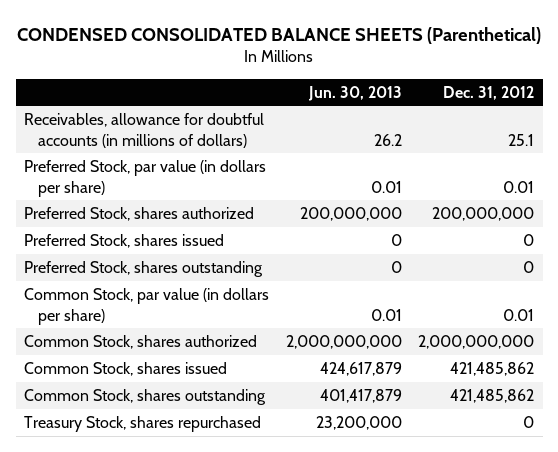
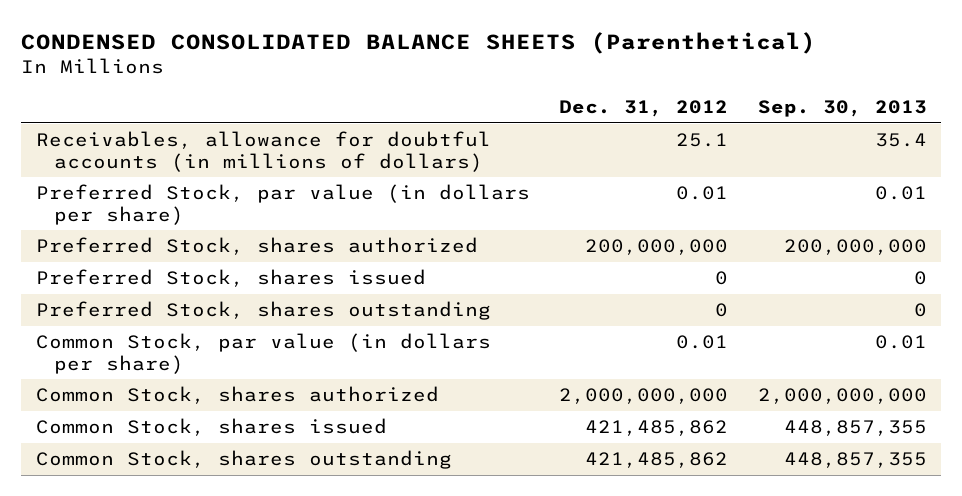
[307,85,402,101] Jun. 30, 2013 -> none
none -> [757,100,927,118] Sep. 30, 2013
[24,415,262,432] Treasury Stock, shares repurchased -> none

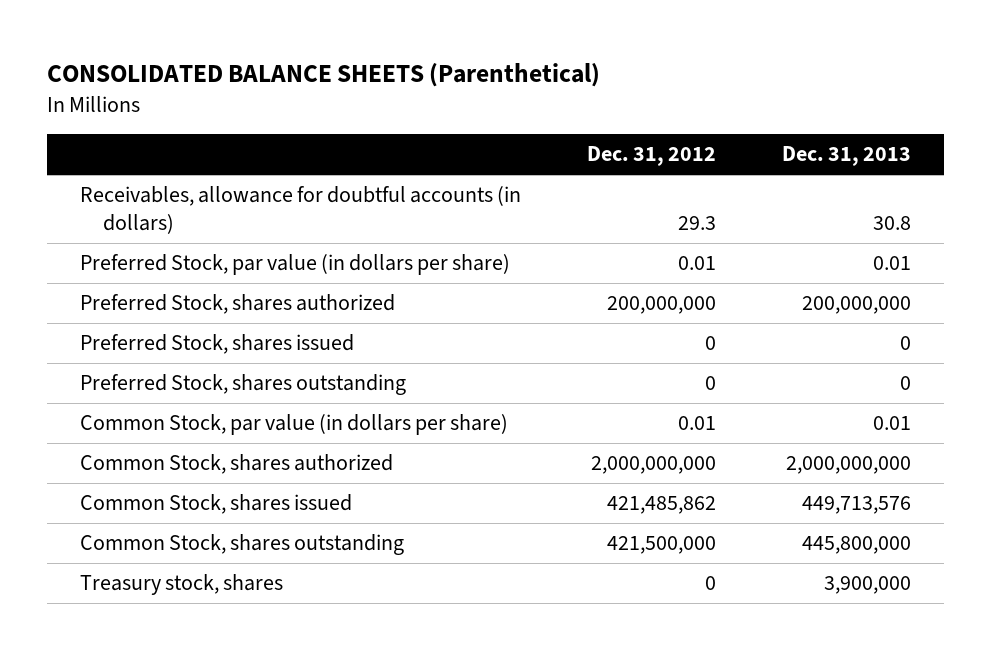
[21,31,817,54] CONDENSED CONSOLIDATED BALANCE SHEETS (Parenthetical) -> [47,62,601,87] CONSOLIDATED BALANCE SHEETS (Parenthetical)
[757,100,927,118] Sep. 30, 2013 -> none
none -> [781,146,911,167] Dec. 31, 2013
[35,131,491,172] Receivables, allowance for doubtful accounts (in millions of dollars) -> [80,186,522,235] Receivables, allowance for doubtful accounts (in dollars)
[676,133,729,148] 25.1 -> [677,216,716,231] 29.3
[585,452,729,469] 421,485,862 -> [606,536,716,555] 421,500,000
none -> [80,574,284,596] Treasury stock, shares

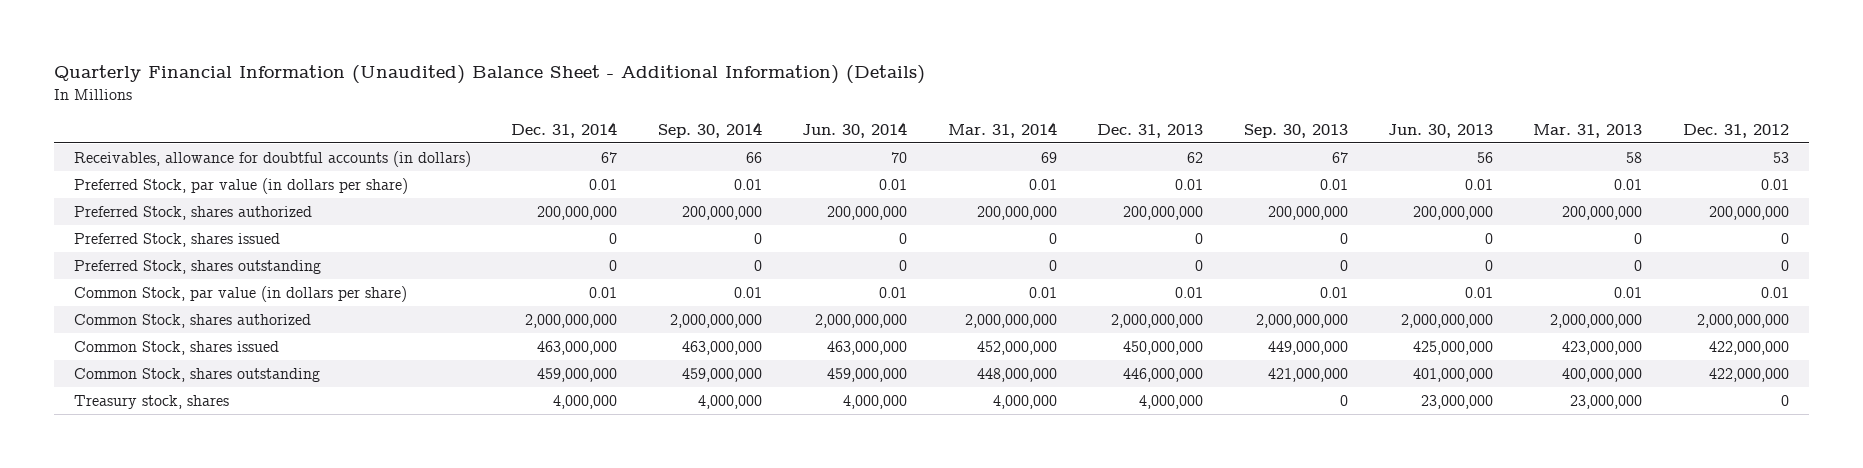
[47,62,601,87] CONSOLIDATED BALANCE SHEETS (Parenthetical) -> [53,65,925,85] Quarterly Financial Information (Unaudited) Balance Sheet - Additional Information) (Details)
none -> [511,121,618,138] Dec. 31, 2014
none -> [657,121,762,138] Sep. 30, 2014
none -> [802,121,908,138] Jun. 30, 2014
none -> [947,121,1057,138] Mar. 31, 2014
none -> [1243,123,1348,138] Sep. 30, 2013
none -> [1388,123,1494,138] Jun. 30, 2013
none -> [1533,123,1643,138] Mar. 31, 2013
[677,216,716,231] 29.3 -> [1772,152,1789,164] 53
[872,216,911,231] 30.8 -> [1187,152,1204,164] 62
[606,496,716,515] 421,485,862 -> [1708,341,1789,356] 422,000,000
[801,496,911,515] 449,713,576 -> [1123,341,1204,356] 450,000,000
[606,536,716,555] 421,500,000 -> [1708,368,1789,383] 422,000,000
[801,536,911,555] 445,800,000 -> [1123,368,1204,383] 446,000,000
[823,576,911,595] 3,900,000 -> [1139,395,1204,410] 4,000,000

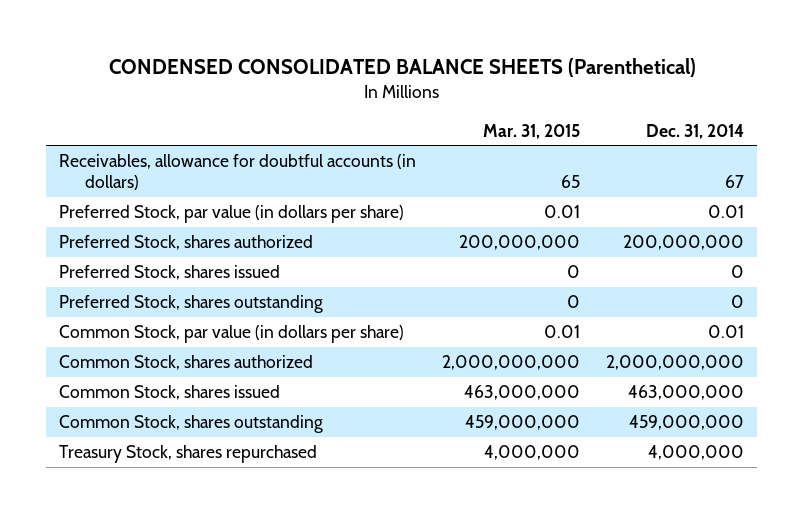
[53,65,925,85] Quarterly Financial Information (Unaudited) Balance Sheet - Additional Information) (Details) -> [108,57,696,77] CONDENSED CONSOLIDATED BALANCE SHEETS (Parenthetical)
[657,121,762,138] Sep. 30, 2014 -> none
[802,121,908,138] Jun. 30, 2014 -> none
[947,121,1057,138] Mar. 31, 2014 -> none
[1097,123,1204,138] Dec. 31, 2013 -> none
[1243,123,1348,138] Sep. 30, 2013 -> none
[1388,123,1494,138] Jun. 30, 2013 -> none
[1533,123,1643,138] Mar. 31, 2013 -> none
[1682,123,1789,138] Dec. 31, 2012 -> none
none -> [483,123,581,139] Mar. 31, 2015
[73,395,229,410] Treasury stock, shares -> [59,445,318,464] Treasury Stock, shares repurchased

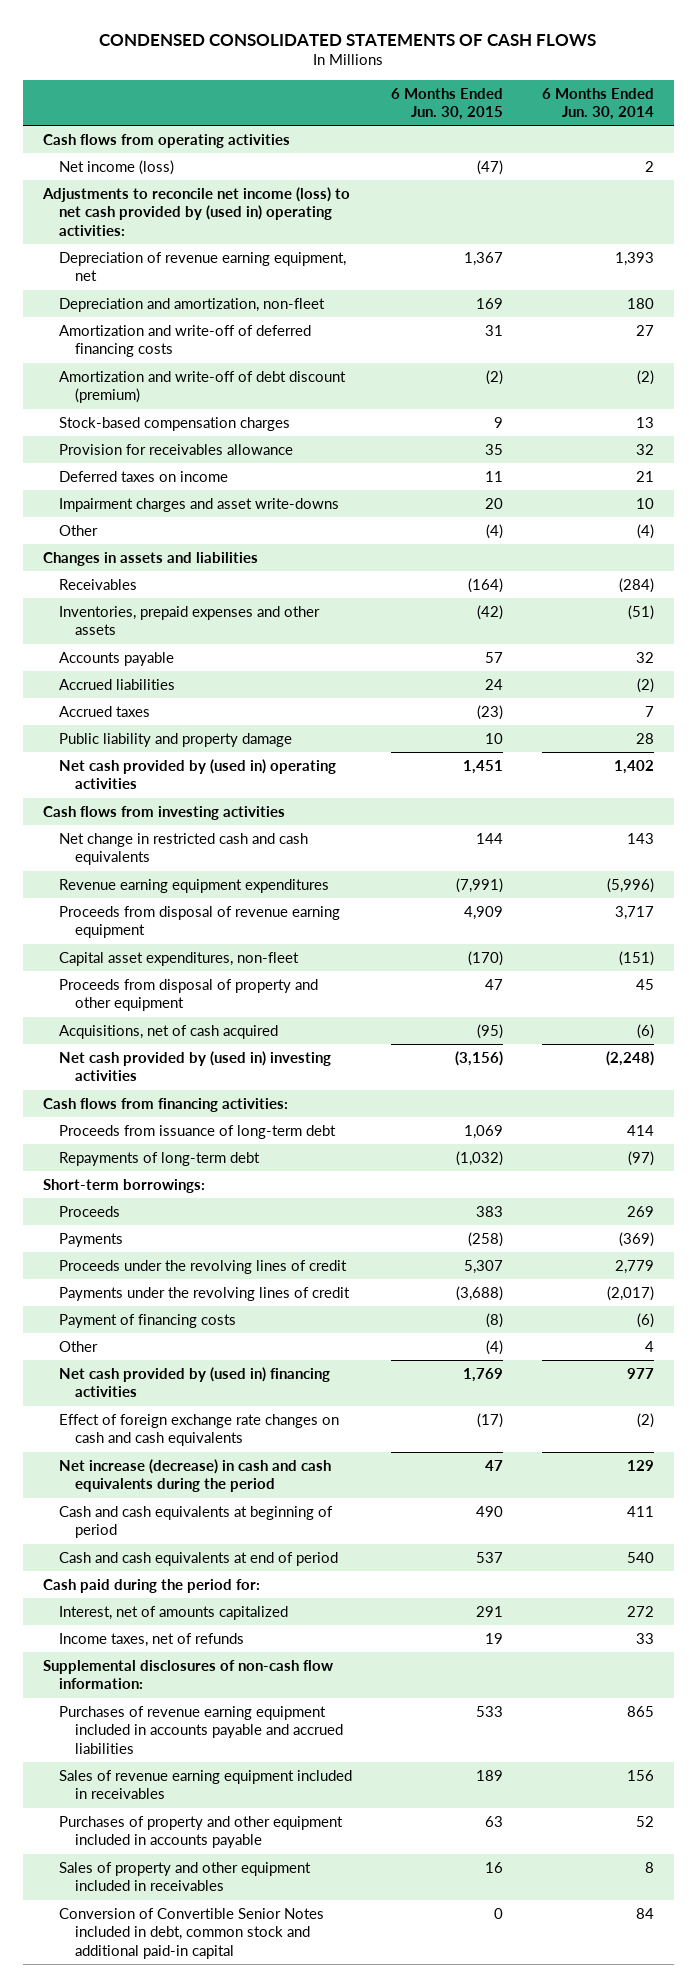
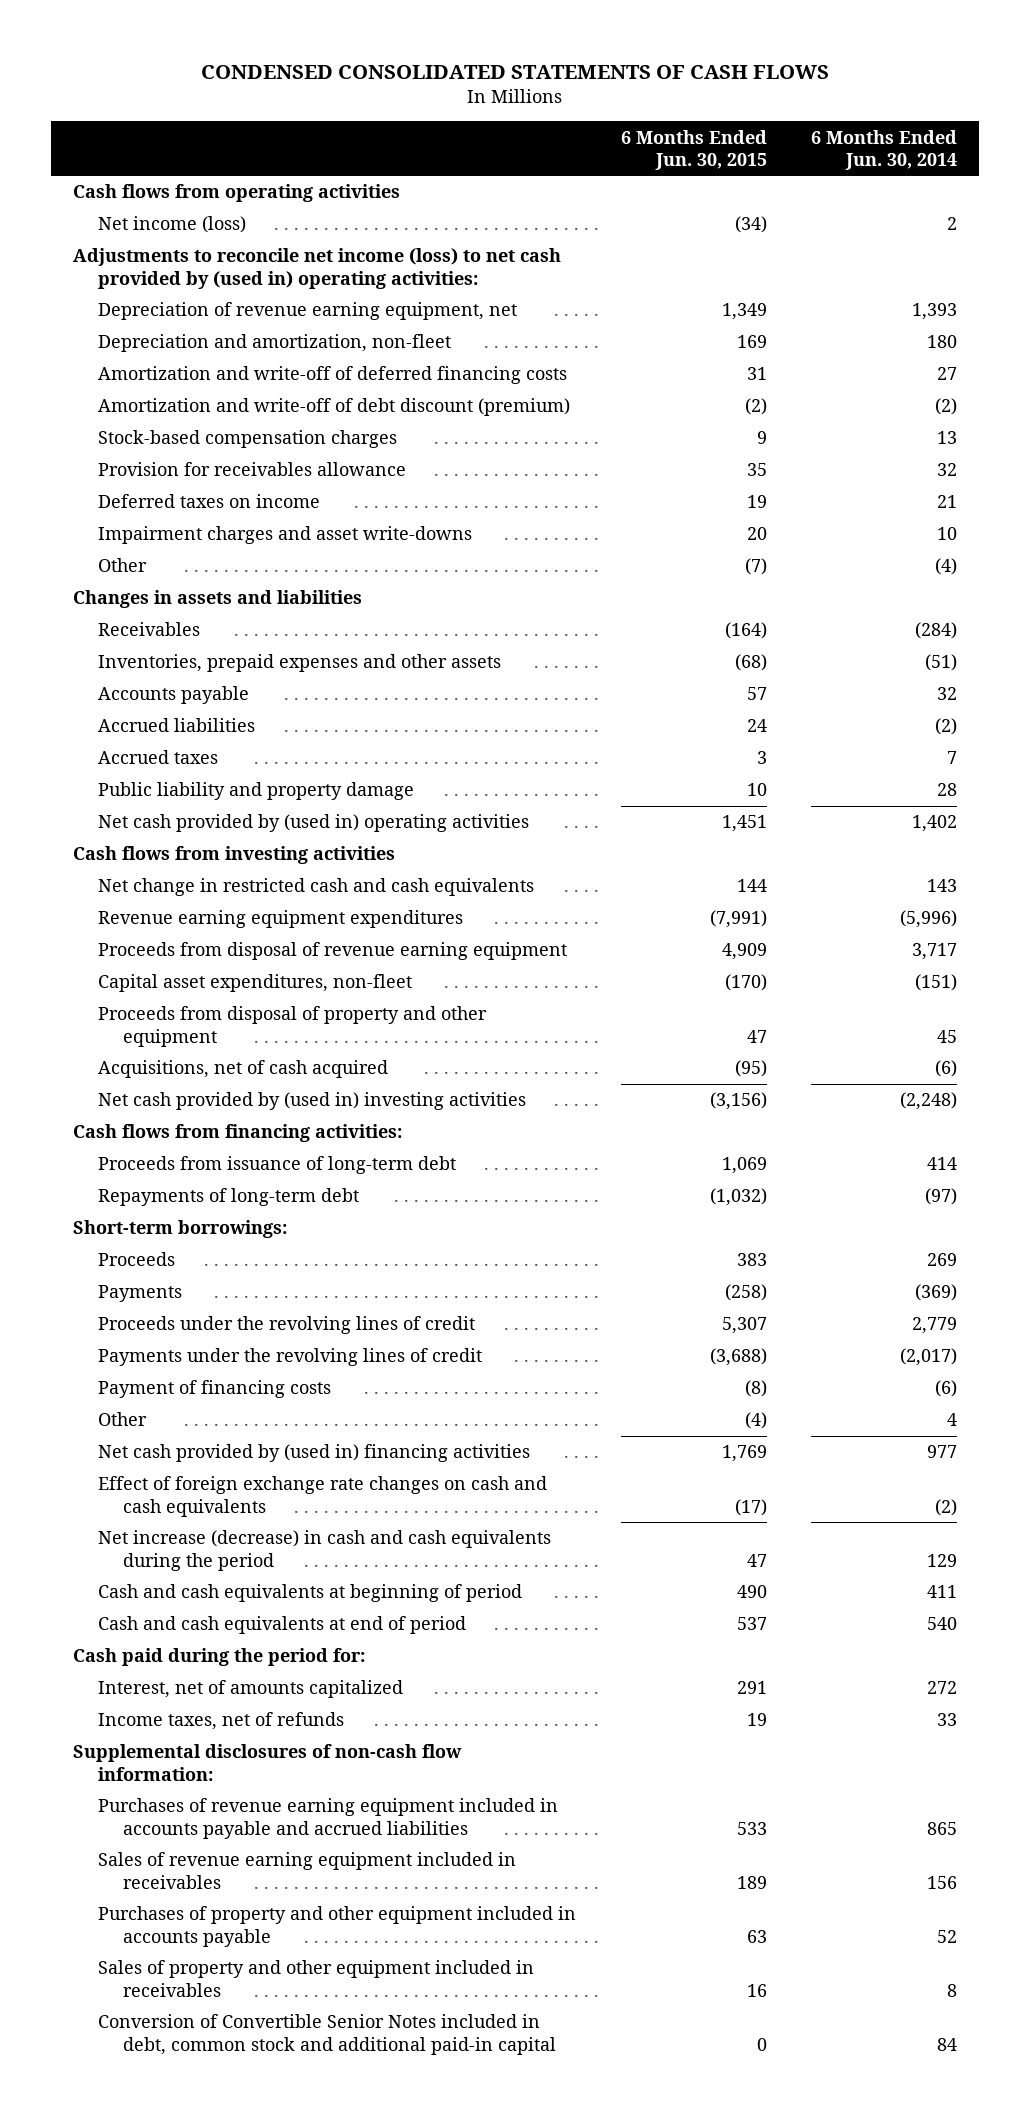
[476,159,503,175] (47) -> [734,216,767,234] (34)
[463,251,503,266] 1,367 -> [721,303,767,321] 1,349
[484,470,503,482] 11 -> [746,495,767,509] 19
[485,523,503,539] (4) -> [744,558,767,576] (7)
[476,604,503,620] (42) -> [734,654,767,672] (68)
[476,704,503,720] (23) -> [756,751,767,765] 3

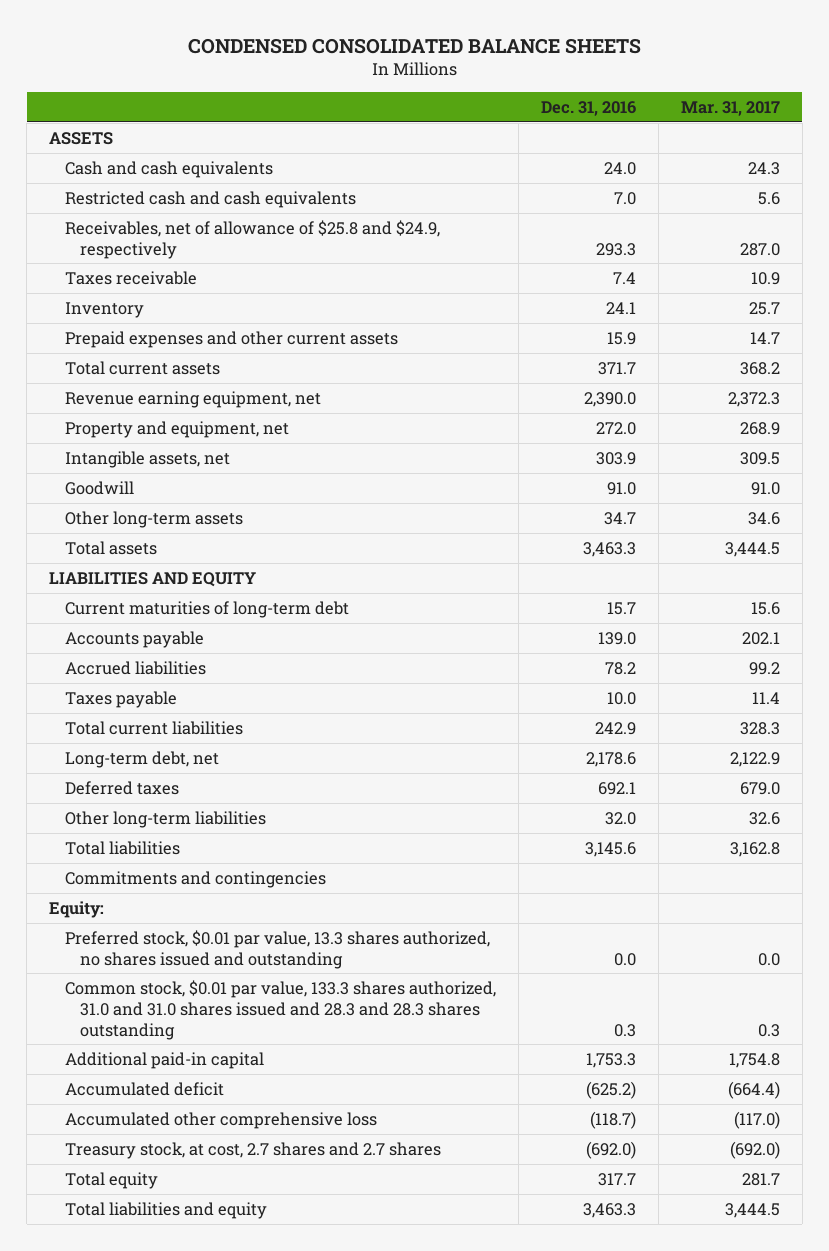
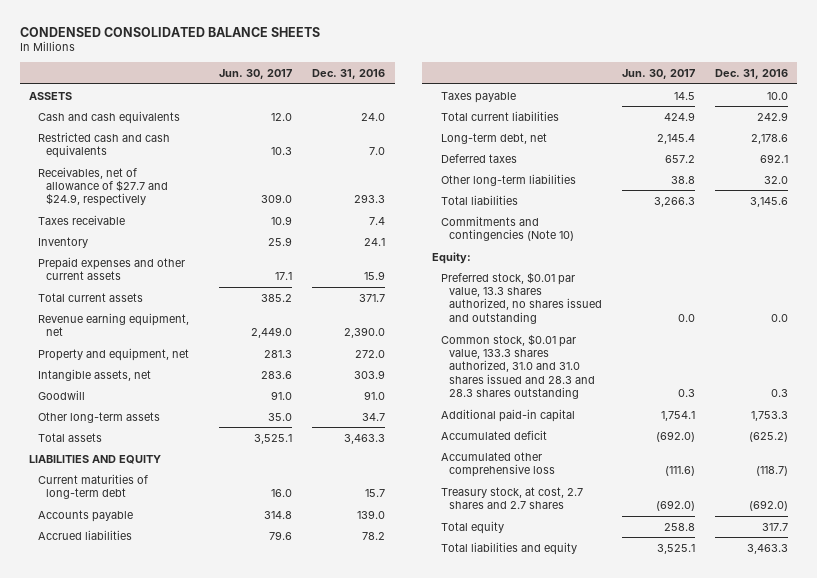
[680,100,780,116] Mar. 31, 2017 -> none
none -> [219,69,293,80] Jun. 30, 2017
[64,219,440,259] Receivables, net of allowance of $25.8 and $24.9, respectively -> [37,166,169,207] Receivables, net of allowance of $27.7 and $24.9, respectively
[64,870,326,888] Commitments and contingencies -> [440,215,575,242] Commitments and contingencies (Note 10)

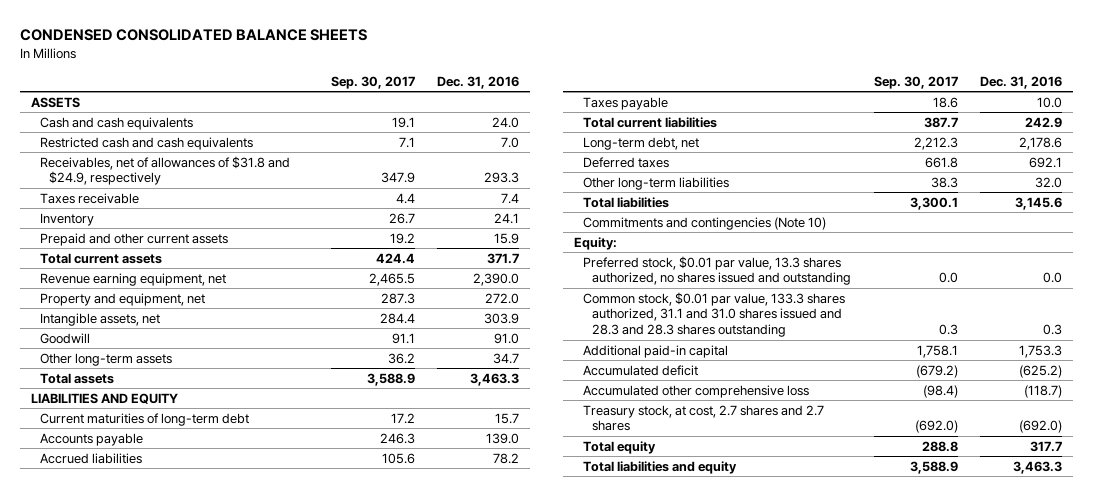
[219,69,293,80] Jun. 30, 2017 -> none
none -> [330,75,415,89] Sep. 30, 2017
[37,166,169,207] Receivables, net of allowance of $27.7 and $24.9, respectively -> [40,155,291,186] Receivables, net of allowances of $31.8 and $24.9, respectively
[37,256,185,281] Prepaid expenses and other current assets -> [40,232,229,246] Prepaid and other current assets
[440,333,596,400] Common stock, $0.01 par value, 133.3 shares authorized, 31.0 and 31.0 shares issued and 28.3 and 28.3 shares outstanding -> [583,291,846,338] Common stock, $0.01 par value, 133.3 shares authorized, 31.1 and 31.0 shares issued and 28.3 and 28.3 shares outstanding

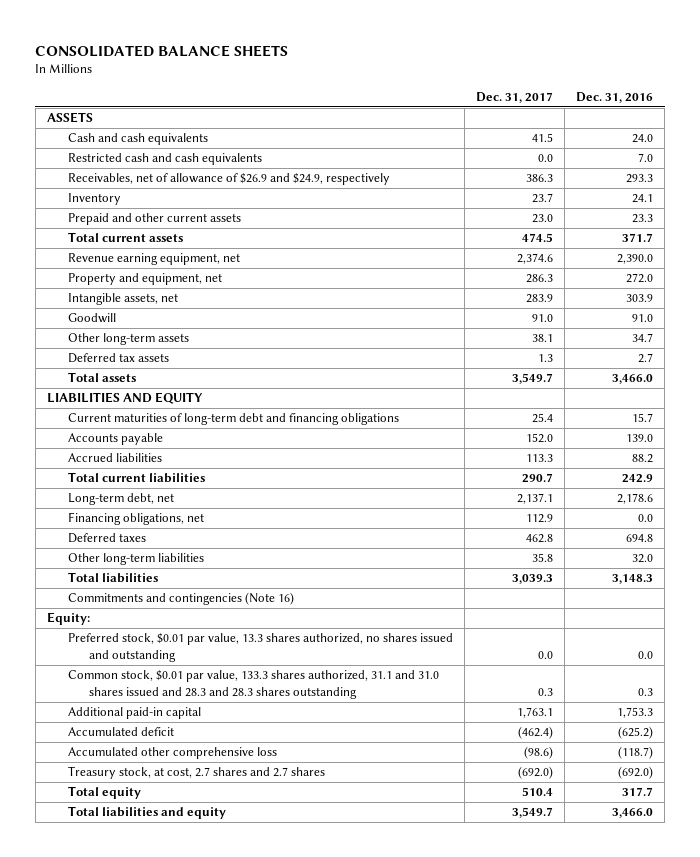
[19,29,367,42] CONDENSED CONSOLIDATED BALANCE SHEETS -> [35,44,289,57] CONSOLIDATED BALANCE SHEETS
[330,75,415,89] Sep. 30, 2017 -> none
none -> [475,91,553,103] Dec. 31, 2017
[40,192,140,204] Taxes receivable -> none
[40,155,291,186] Receivables, net of allowances of $31.8 and $24.9, respectively -> [67,173,390,186] Receivables, net of allowance of $26.9 and $24.9, respectively
[493,232,519,244] 15.9 -> [632,214,654,224] 23.3
none -> [67,353,169,364] Deferred tax assets
[469,372,519,386] 3,463.3 -> [612,374,654,385] 3,466.0
[40,412,250,426] Current maturities of long-term debt -> [67,413,399,426] Current maturities of long-term debt and financing obligations
[583,96,669,110] Taxes payable -> none
[492,452,519,464] 78.2 -> [632,454,654,464] 88.2
none -> [67,512,204,526] Financing obligations, net
[1028,156,1062,168] 692.1 -> [626,534,654,543] 694.8
[1014,196,1062,210] 3,145.6 -> [612,574,654,585] 3,148.3
[583,216,827,230] Commitments and contingencies (Note 10) -> [67,592,294,606] Commitments and contingencies (Note 16)
[1012,460,1062,474] 3,463.3 -> [612,808,654,819] 3,466.0

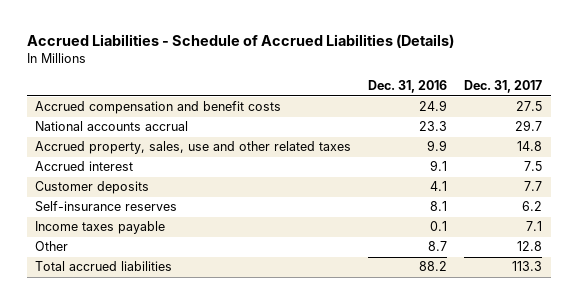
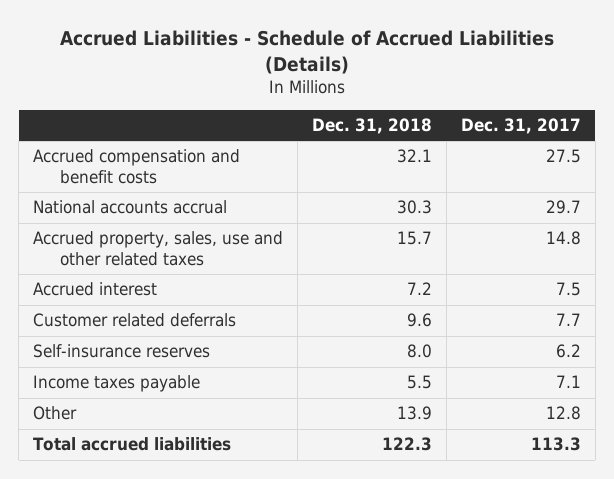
[368,80,448,94] Dec. 31, 2016 -> none
none -> [312,118,433,135] Dec. 31, 2018
[35,181,150,195] Customer deposits -> [33,313,237,328] Customer related deferrals

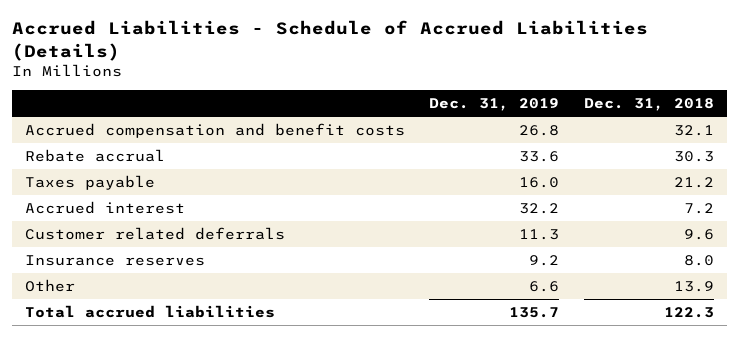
[460,118,581,135] Dec. 31, 2017 -> none
none -> [429,98,560,112] Dec. 31, 2019
[33,231,284,266] Accrued property, sales, use and other related taxes -> none
[33,200,228,215] National accounts accrual -> [24,149,165,163] Rebate accrual
none -> [24,175,155,191] Taxes payable
[33,375,201,393] Income taxes payable -> none
[33,344,211,359] Self-insurance reserves -> [24,255,205,267] Insurance reserves

